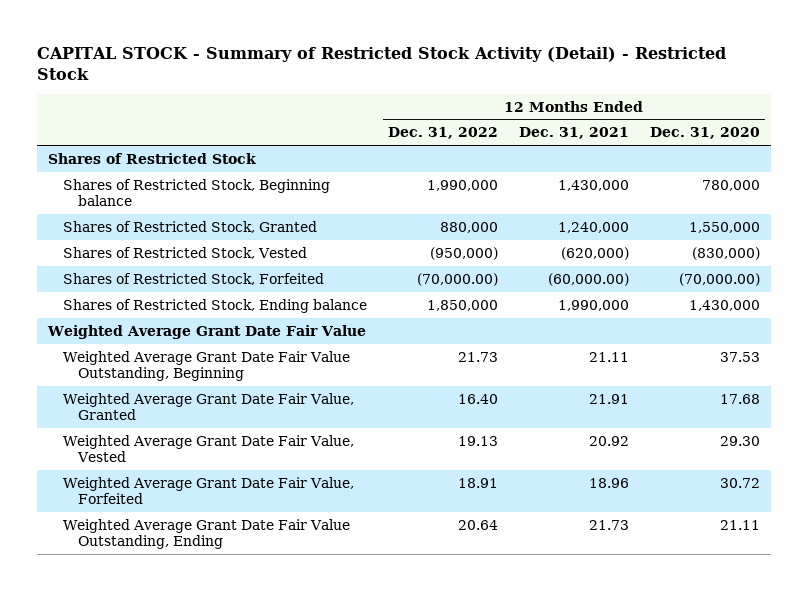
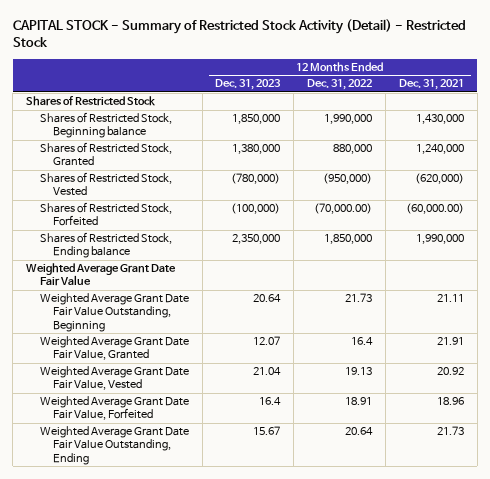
[649,127,760,140] Dec. 31, 2020 -> none
none -> [215,79,282,91] Dec. 31, 2023
[457,393,498,404] 16.40 -> [351,337,374,346] 16.4

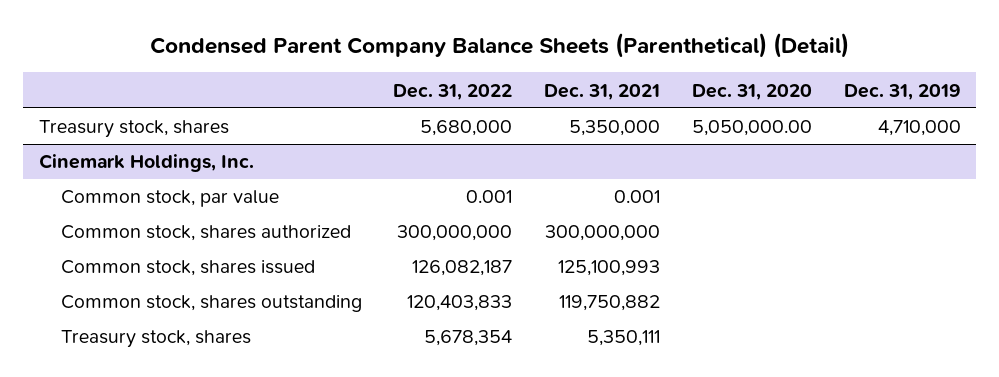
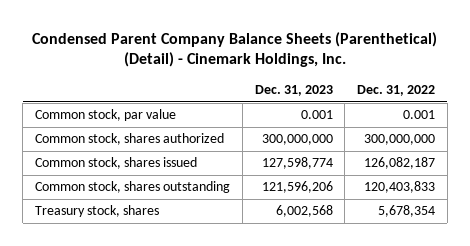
[149,33,849,59] Condensed Parent Company Balance Sheets (Parenthetical) (Detail) -> [32,31,438,68] Condensed Parent Company Balance Sheets (Parenthetical) (Detail) - Cinemark Holdings, Inc.
[544,83,661,100] Dec. 31, 2021 -> none
[691,83,812,100] Dec. 31, 2020 -> none
[843,83,961,100] Dec. 31, 2019 -> none
none -> [254,85,333,97] Dec. 31, 2023
[38,120,229,139] Treasury stock, shares -> none
[38,154,254,173] Cinemark Holdings, Inc. -> none

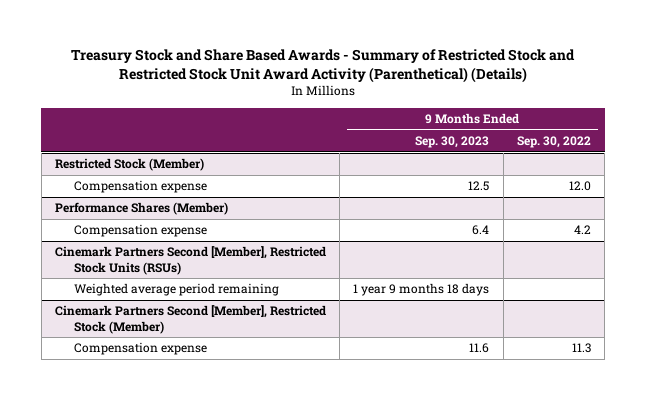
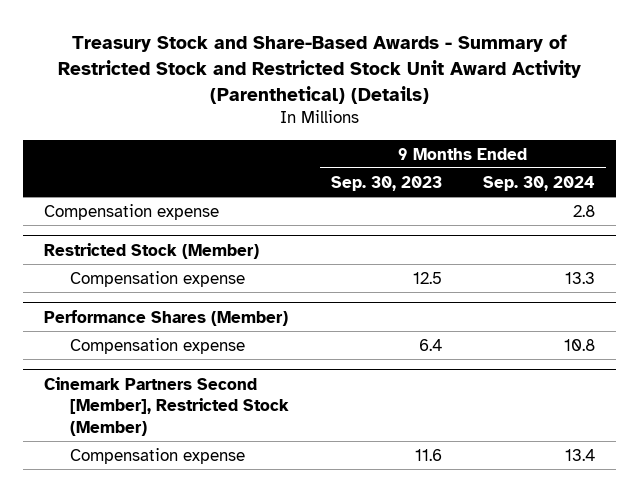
[70,49,575,83] Treasury Stock and Share Based Awards - Summary of Restricted Stock and Restricted Stock Unit Award Activity (Parenthetical) (Details) -> [57,34,581,104] Treasury Stock and Share-Based Awards - Summary of Restricted Stock and Restricted Stock Unit Award Activity (Parenthetical) (Details)
[516,136,591,149] Sep. 30, 2022 -> none
none -> [483,175,596,191] Sep. 30, 2024
none -> [44,203,220,220] Compensation expense
[54,246,326,275] Cinemark Partners Second [Member], Restricted Stock Units (RSUs) -> none
[73,283,279,297] Weighted average period remaining -> none

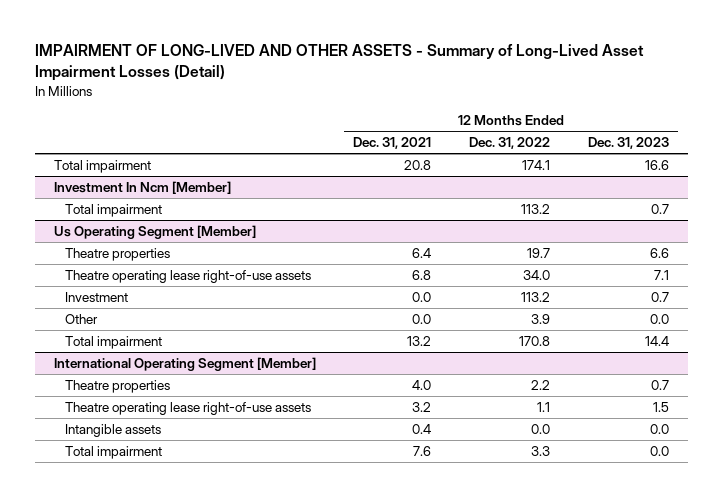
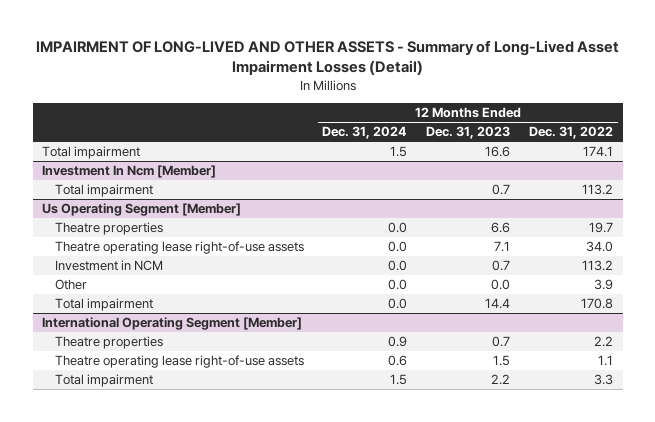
[353,137,432,150] Dec. 31, 2021 -> none
none -> [322,126,408,140] Dec. 31, 2024
[64,292,128,303] Investment -> [54,260,163,272] Investment in NCM
[64,424,161,438] Intangible assets -> none
[650,446,670,457] 0.0 -> [491,374,511,386] 2.2

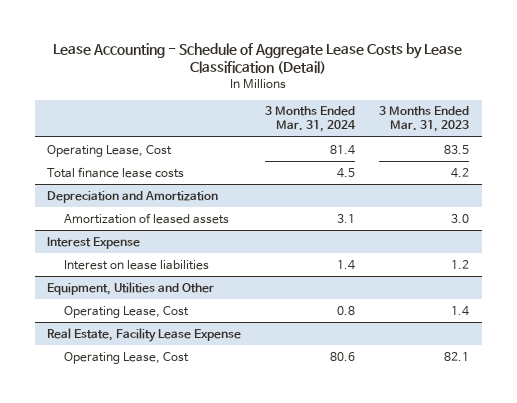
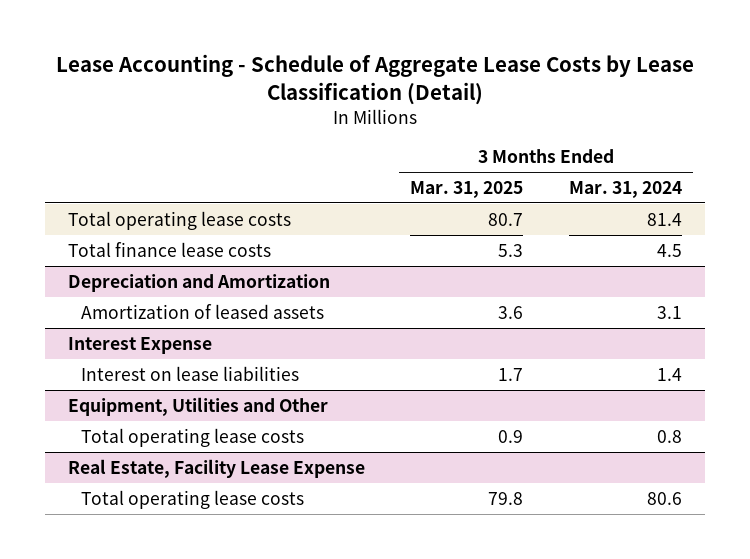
[379,106,470,133] 3 Months Ended Mar. 31, 2023 -> none
none -> [410,181,524,199] Mar. 31, 2025
[47,144,173,157] Operating Lease, Cost -> [67,210,291,230] Total operating lease costs
[63,305,189,318] Operating Lease, Cost -> [81,427,305,447] Total operating lease costs
[63,351,189,364] Operating Lease, Cost -> [81,489,305,509] Total operating lease costs

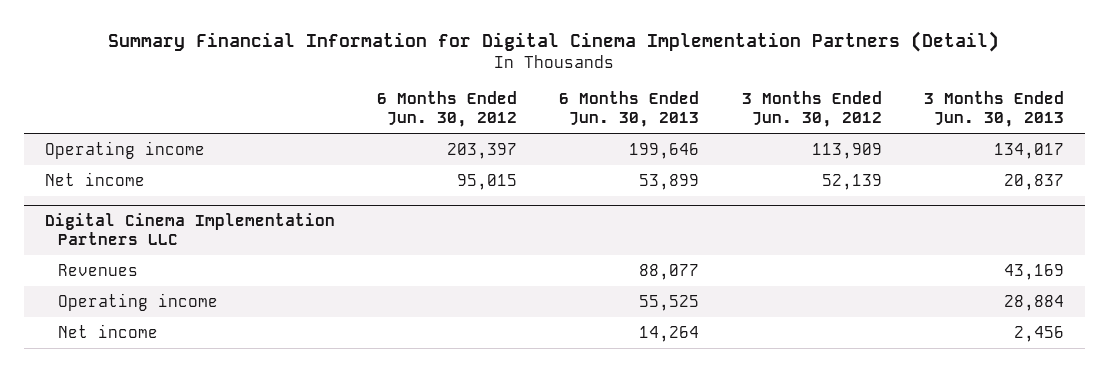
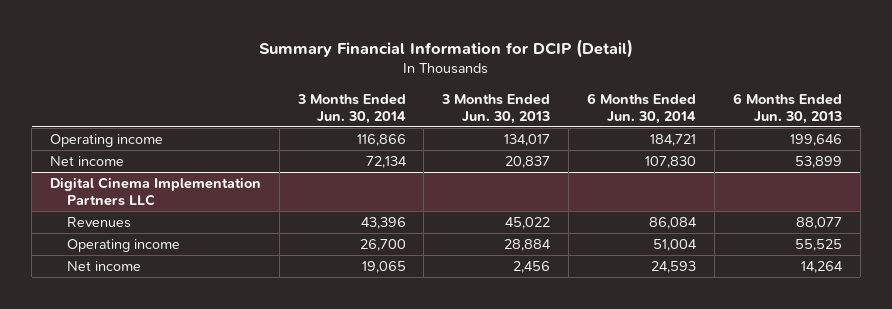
[108,31,1000,53] Summary Financial Information for Digital Cinema Implementation Partners (Detail) -> [258,38,633,58] Summary Financial Information for DCIP (Detail)
[377,91,518,128] 6 Months Ended Jun. 30, 2012 -> none
[741,91,882,128] 3 Months Ended Jun. 30, 2012 -> none
none -> [296,93,406,124] 3 Months Ended Jun. 30, 2014
none -> [587,92,697,124] 6 Months Ended Jun. 30, 2014
[1004,263,1065,280] 43,169 -> [505,216,551,229] 45,022

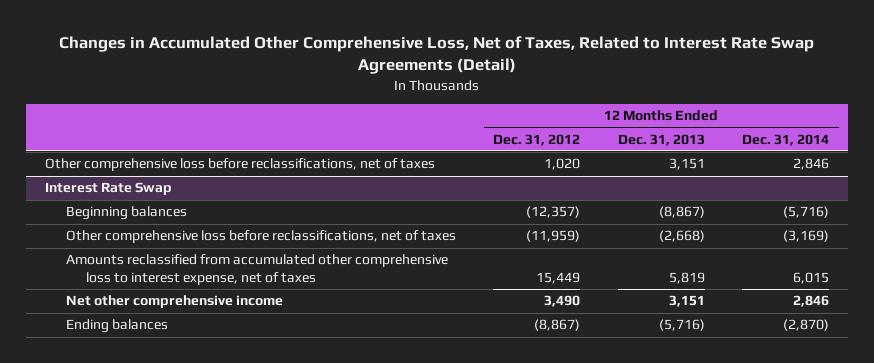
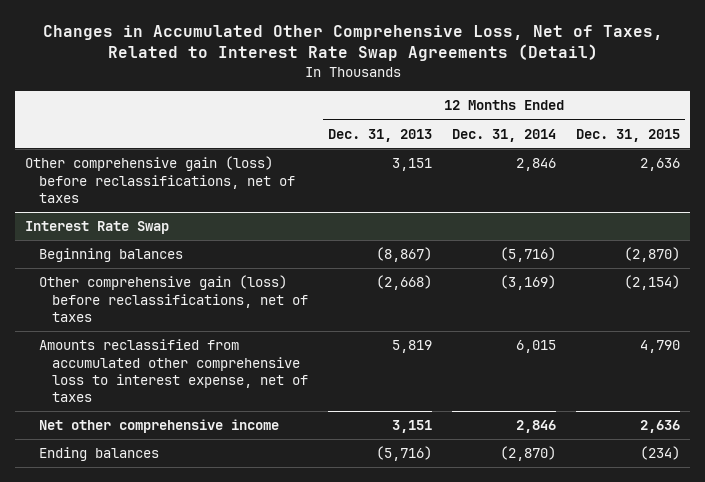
[493,133,581,146] Dec. 31, 2012 -> none
none -> [575,128,680,142] Dec. 31, 2015
[44,158,435,172] Other comprehensive loss before reclassifications, net of taxes -> [25,156,295,204] Other comprehensive gain (loss) before reclassifications, net of taxes
[65,230,456,244] Other comprehensive loss before reclassifications, net of taxes -> [38,275,309,323] Other comprehensive gain (loss) before reclassifications, net of taxes

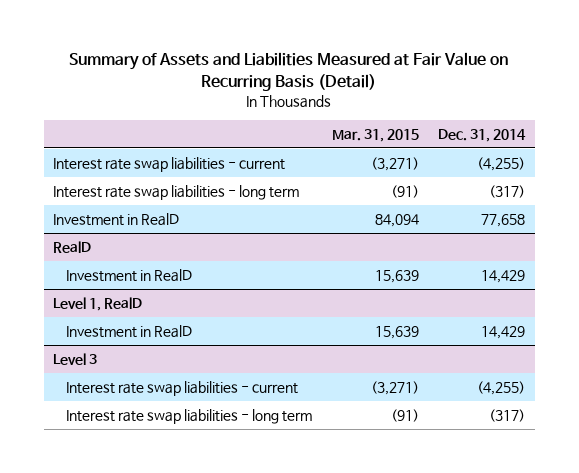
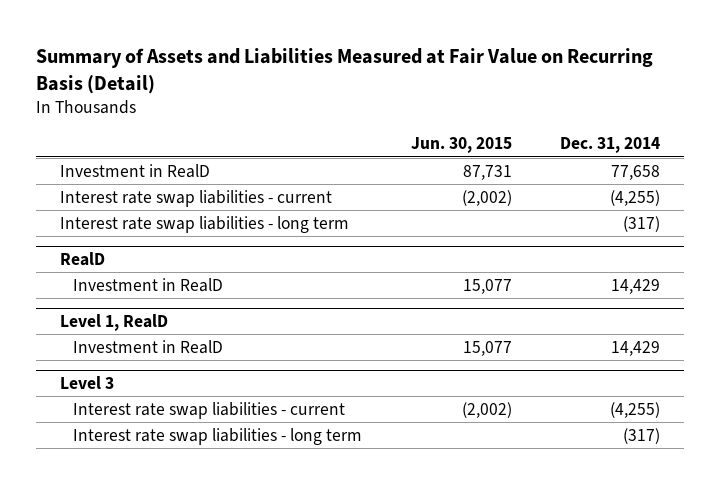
[331,128,419,142] Mar. 31, 2015 -> none
none -> [410,137,512,154] Jun. 30, 2015
[53,212,180,226] Investment in RealD -> [59,163,210,178] Investment in RealD

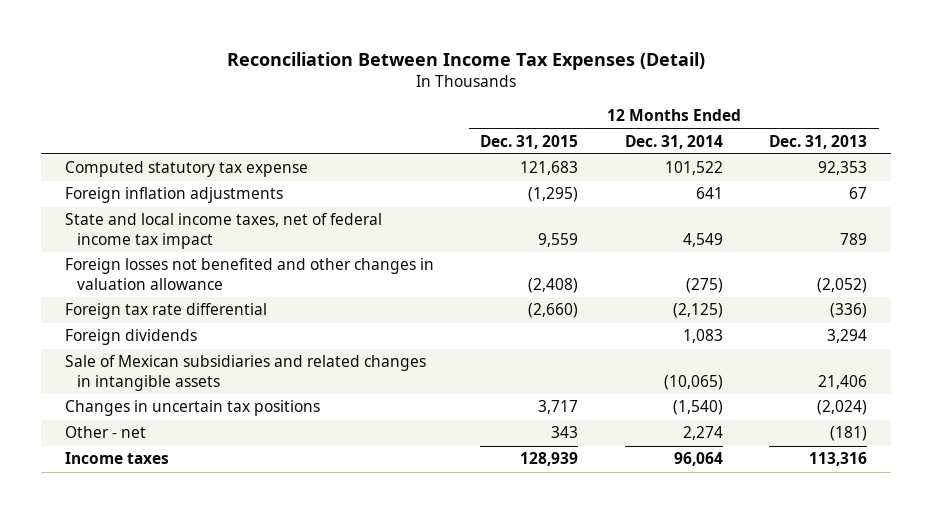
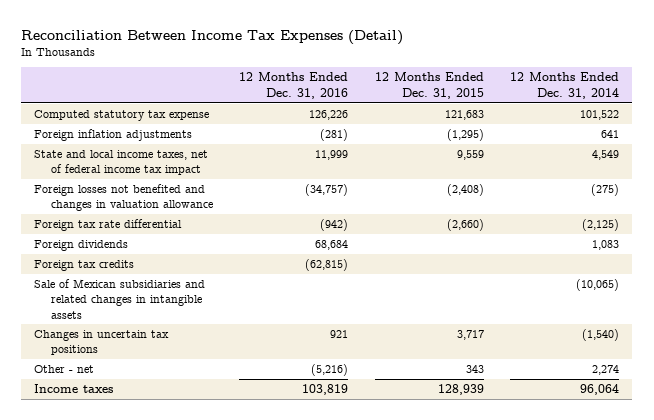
[769,134,868,149] Dec. 31, 2013 -> none
none -> [239,72,349,99] 12 Months Ended Dec. 31, 2016
[64,258,434,290] Foreign losses not benefited and other changes in valuation allowance -> [34,183,213,212] Foreign losses not benefited and changes in valuation allowance
none -> [34,259,135,271] Foreign tax credits

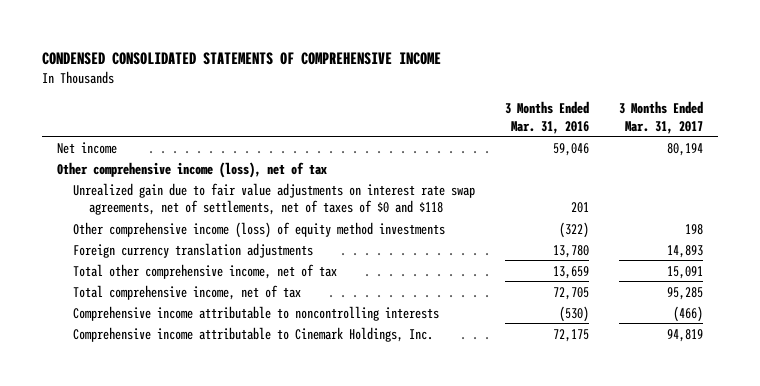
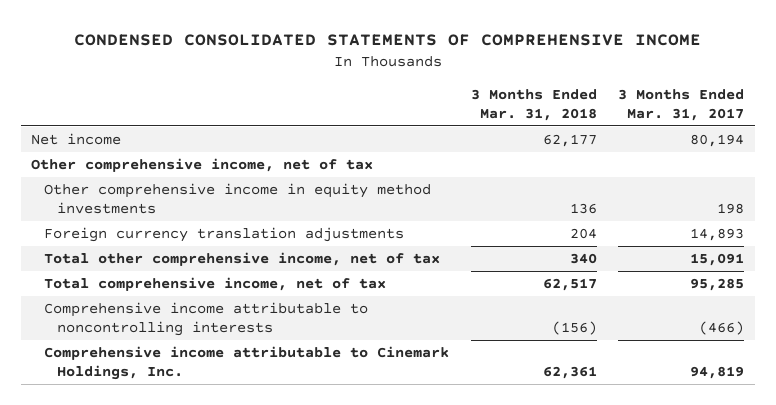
[505,101,590,134] 3 Months Ended Mar. 31, 2016 -> none
none -> [470,89,597,121] 3 Months Ended Mar. 31, 2018
[73,182,476,216] Unrealized gain due to fair value adjustments on interest rate swap agreements, net of settlements, net of taxes of $0 and $118 -> none
[57,161,328,178] Other comprehensive income (loss), net of tax -> [31,158,374,173] Other comprehensive income, net of tax
[73,221,446,238] Other comprehensive income (loss) of equity method investments -> [44,183,432,214] Other comprehensive income in equity method investments

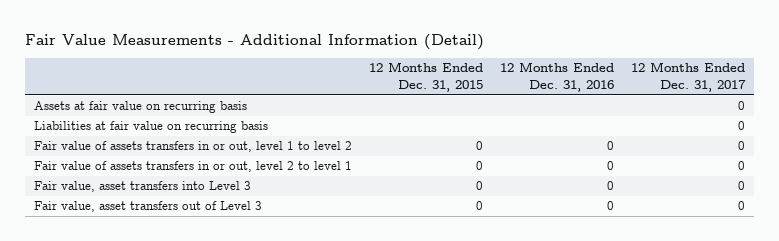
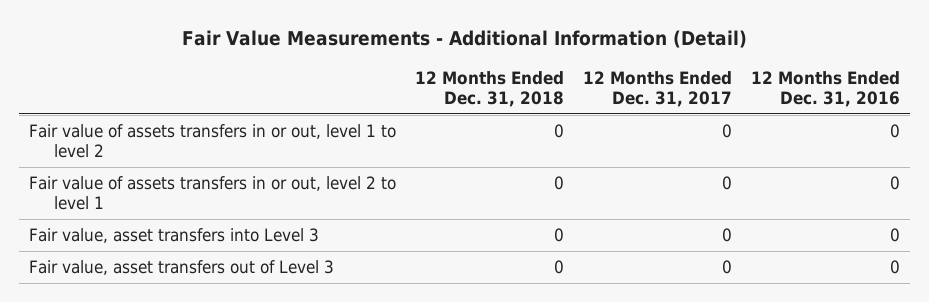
[369,62,484,92] 12 Months Ended Dec. 31, 2015 -> none
none -> [414,70,564,107] 12 Months Ended Dec. 31, 2018
[33,101,247,114] Assets at fair value on recurring basis -> none
[33,121,268,134] Liabilities at fair value on recurring basis -> none

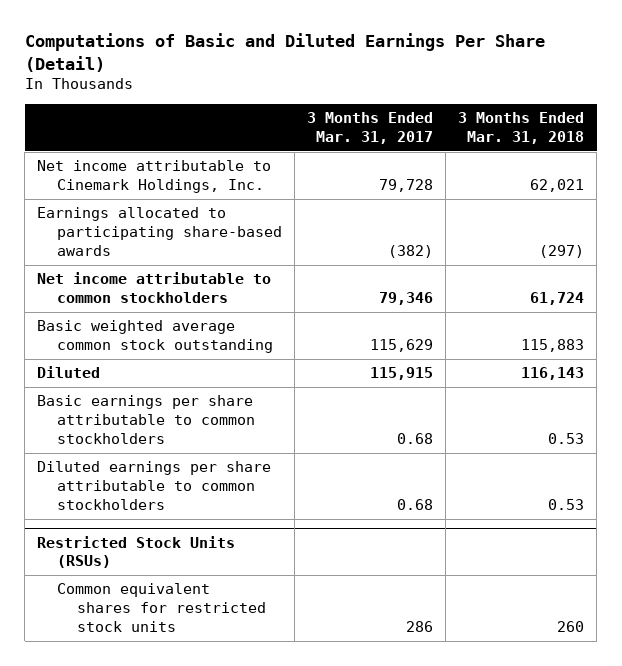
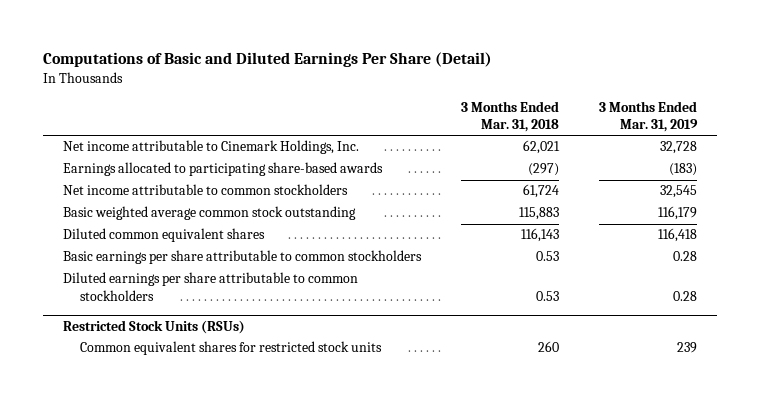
[307,112,434,145] 3 Months Ended Mar. 31, 2017 -> none
none -> [598,100,698,133] 3 Months Ended Mar. 31, 2019
[37,366,101,379] Diluted -> [63,228,266,243] Diluted common equivalent shares

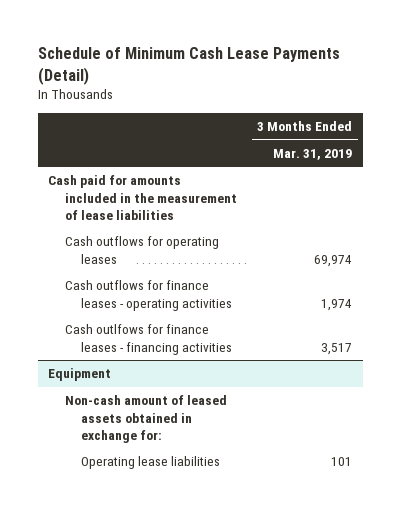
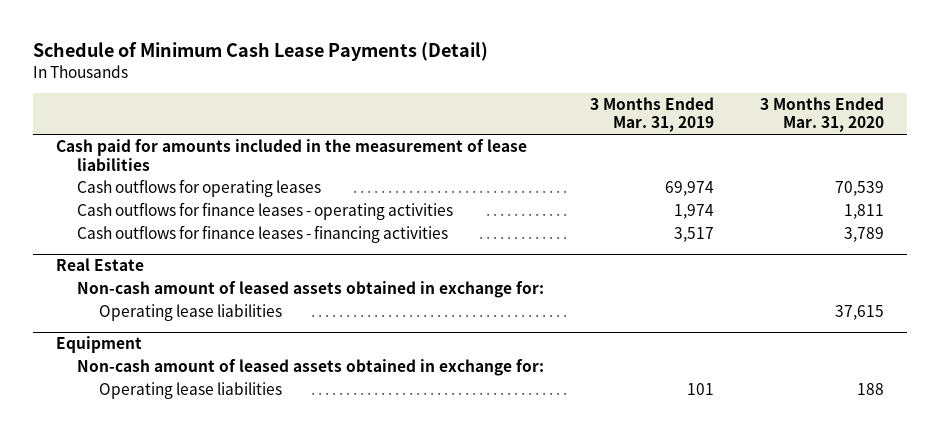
none -> [759,97,884,133] 3 Months Ended Mar. 31, 2020
[64,324,233,355] Cash outlfows for finance leases - financing activities -> [77,225,449,244] Cash outflows for finance leases - financing activities
none -> [55,258,144,272] Real Estate
none -> [77,281,545,299] Non-cash amount of leased assets obtained in exchange for:
none -> [98,304,282,322] Operating lease liabilities

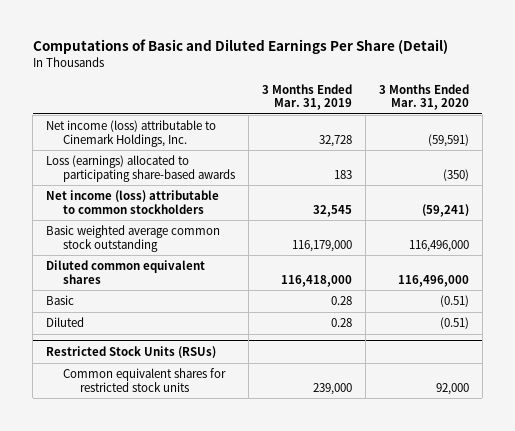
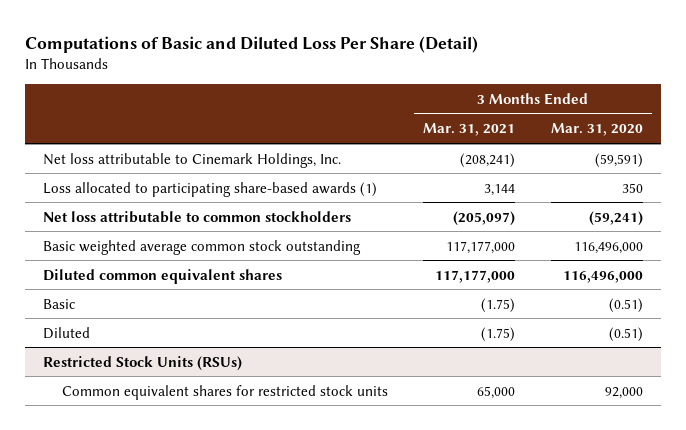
[32,39,448,55] Computations of Basic and Diluted Earnings Per Share (Detail) -> [25,35,479,53] Computations of Basic and Diluted Loss Per Share (Detail)
[261,83,352,111] 3 Months Ended Mar. 31, 2019 -> none
none -> [423,123,516,137] Mar. 31, 2021
[46,120,217,147] Net income (loss) attributable to Cinemark Holdings, Inc. -> [43,152,342,168] Net loss attributable to Cinemark Holdings, Inc.
[46,155,236,182] Loss (earnings) allocated to participating share-based awards -> [43,181,378,197] Loss allocated to participating share-based awards (1)
[442,168,469,181] (350) -> [622,182,644,193] 350
[46,190,220,214] Net income (loss) attributable to common stockholders -> [43,210,352,223] Net loss attributable to common stockholders

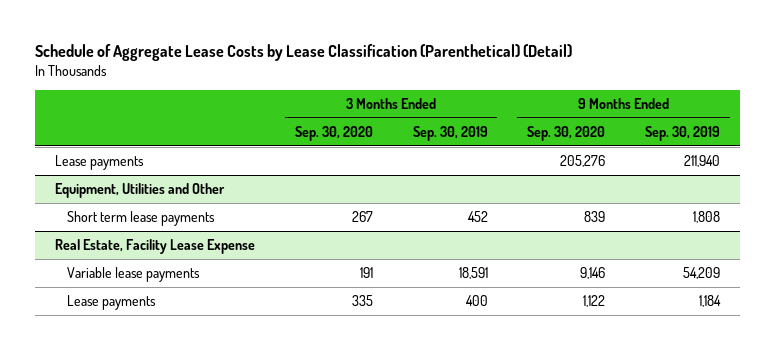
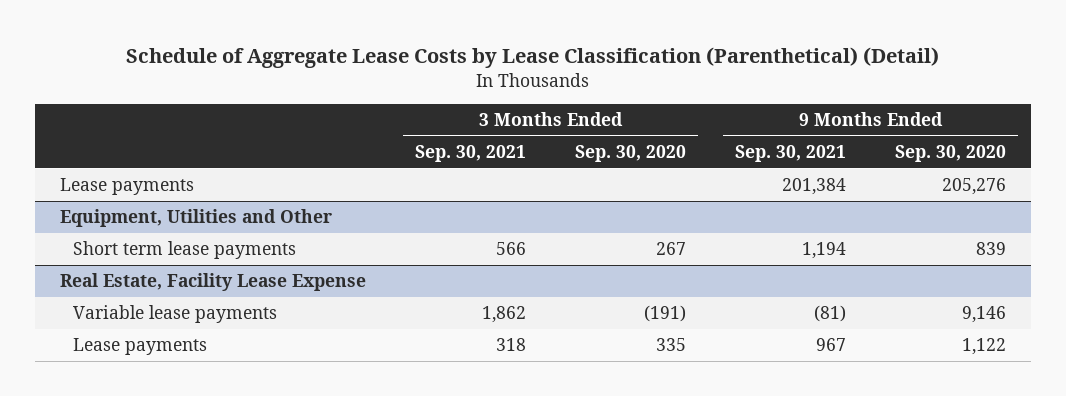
[412,125,488,141] Sep. 30, 2019 -> none
[644,125,720,141] Sep. 30, 2019 -> none
none -> [415,145,527,163] Sep. 30, 2021
none -> [735,145,847,163] Sep. 30, 2021
[359,267,373,279] 191 -> [644,305,687,323] (191)

